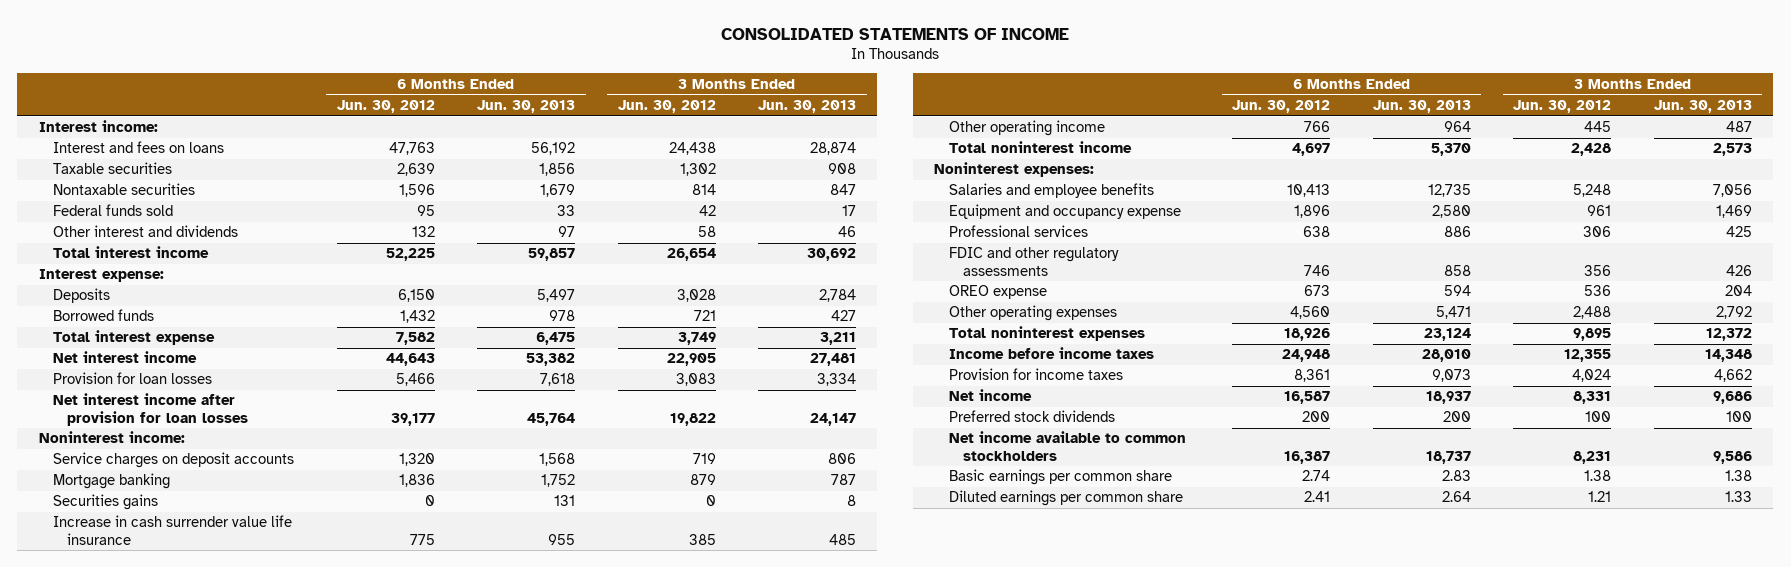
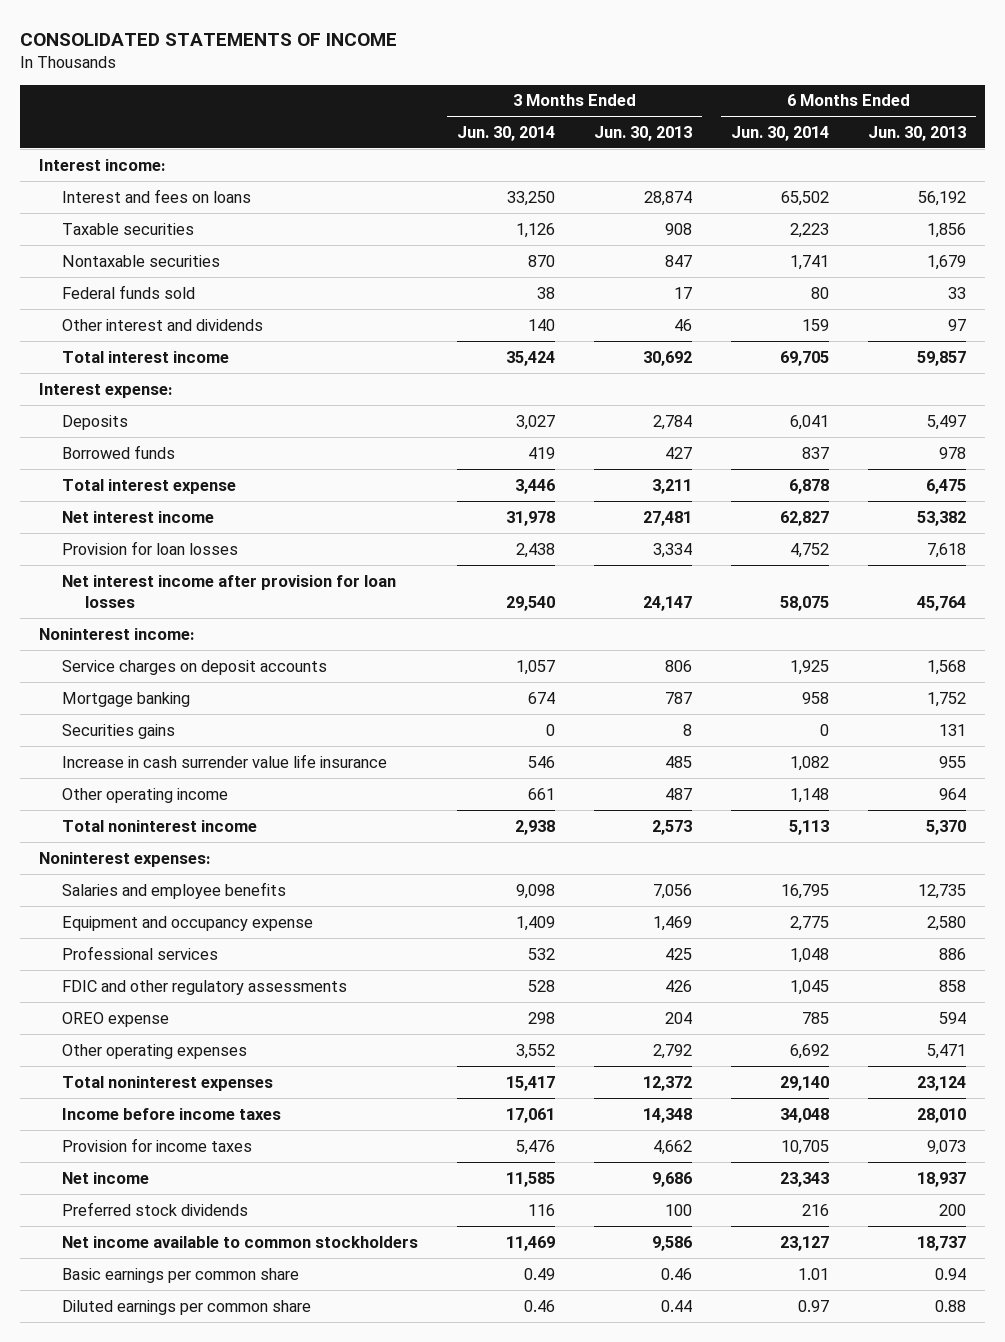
[336,100,435,114] Jun. 30, 2012 -> none
[617,100,716,114] Jun. 30, 2012 -> none
none -> [457,125,556,141] Jun. 30, 2014
none -> [731,125,830,141] Jun. 30, 2014
[1441,470,1471,482] 2.83 -> [934,1267,966,1280] 0.94
[1724,470,1752,482] 1.38 -> [661,1267,693,1280] 0.46
[1441,491,1471,503] 2.64 -> [934,1299,966,1312] 0.88
[1724,491,1752,503] 1.33 -> [661,1299,693,1312] 0.44

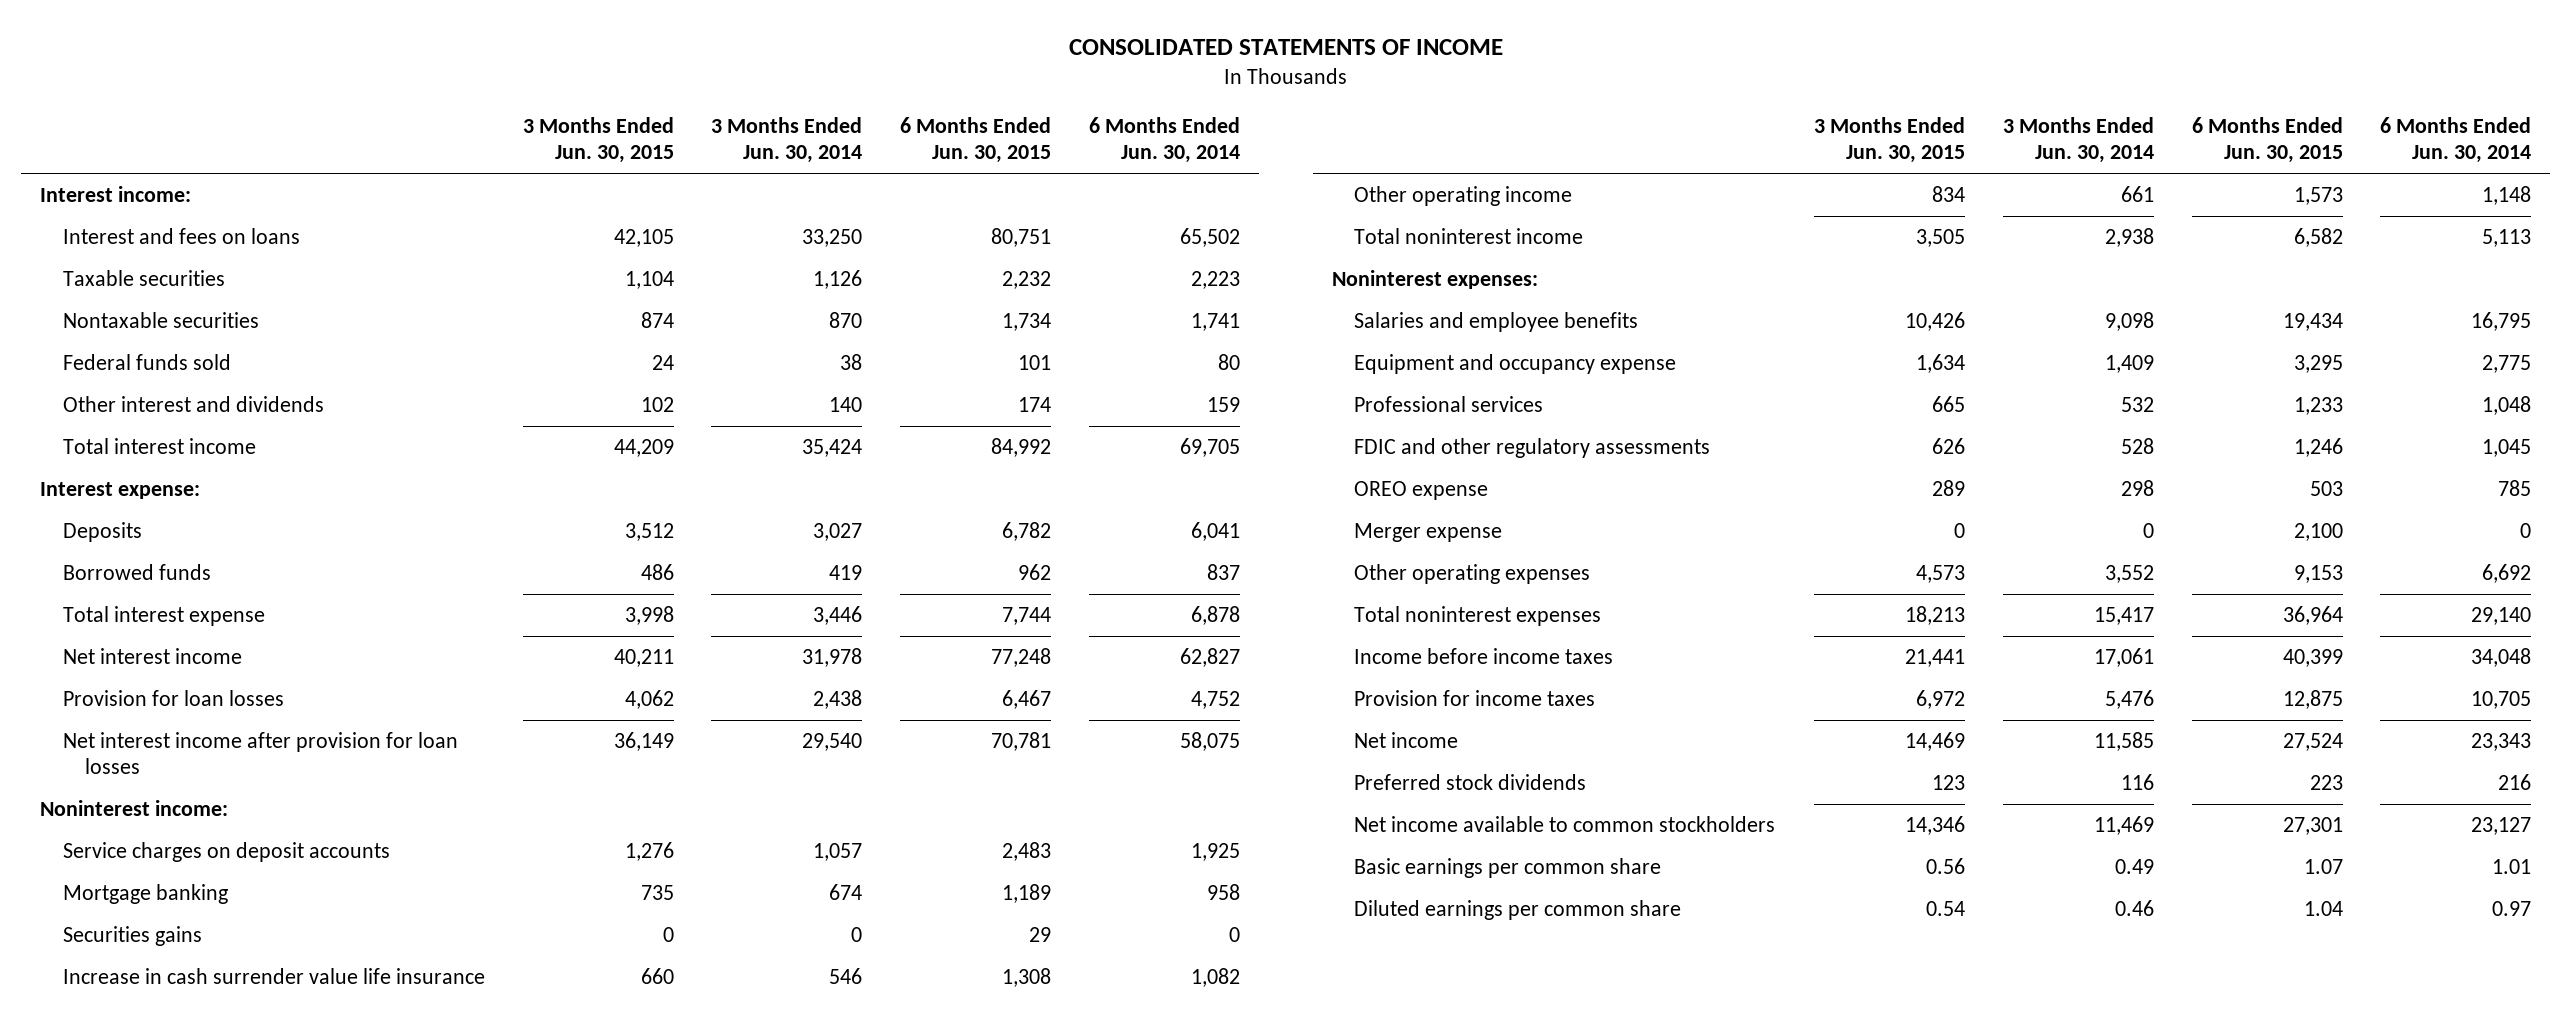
[594,125,693,141] Jun. 30, 2013 -> none
[867,125,966,141] Jun. 30, 2013 -> none
none -> [522,117,674,163] 3 Months Ended Jun. 30, 2015
none -> [900,117,1052,163] 6 Months Ended Jun. 30, 2015
none -> [1354,523,1503,543] Merger expense

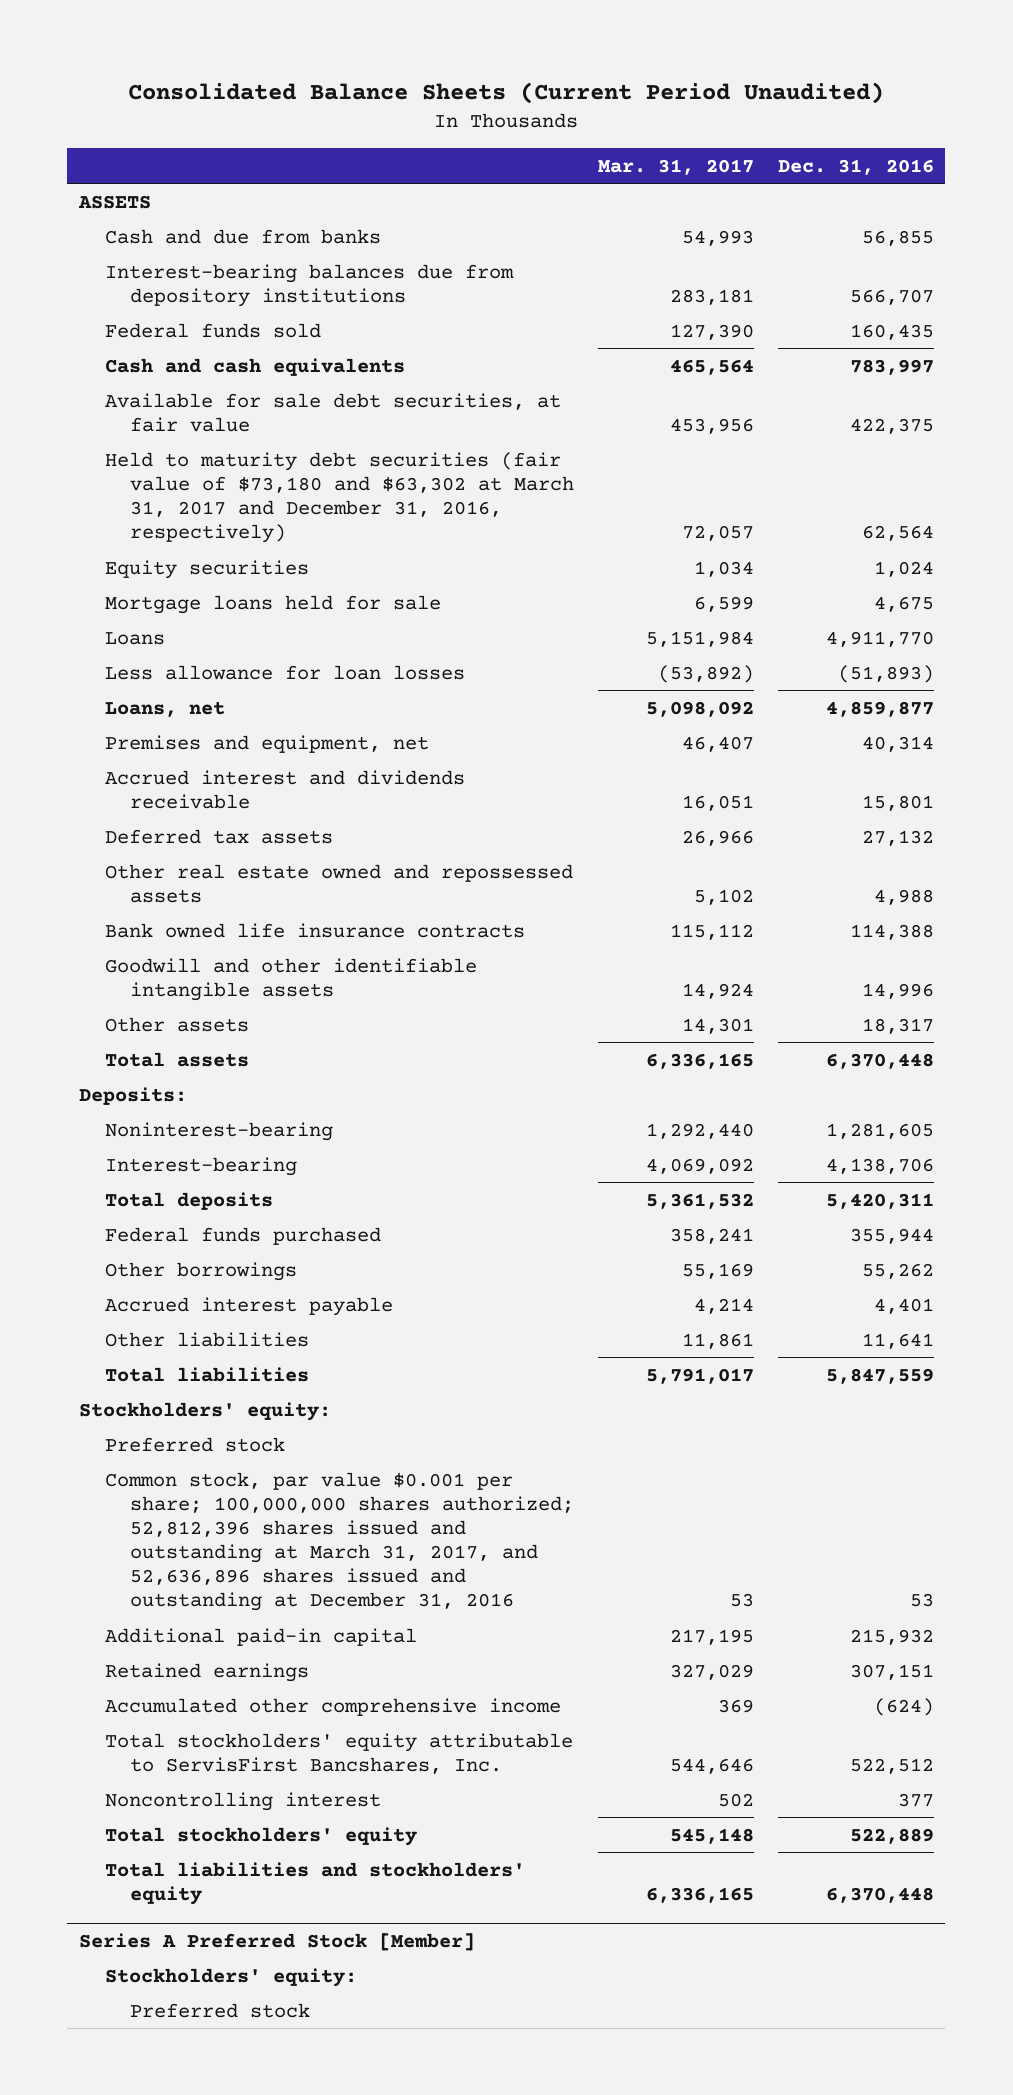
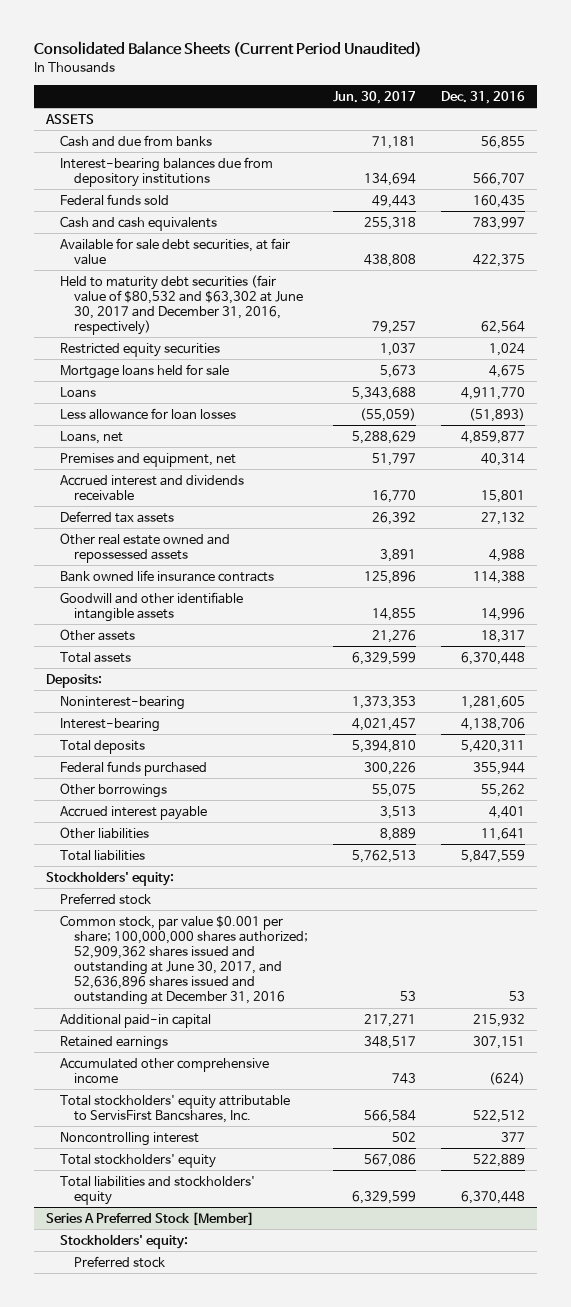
[598,158,755,175] Mar. 31, 2017 -> none
none -> [332,90,416,104] Jun. 30, 2017
[104,451,575,544] Held to maturity debt securities (fair value of $73,180 and $63,302 at March 31, 2017 and December 31, 2016, respectively) -> [60,274,303,336] Held to maturity debt securities (fair value of $80,532 and $63,302 at June 30, 2017 and December 31, 2016, respectively)
[104,559,309,579] Equity securities -> [60,342,221,357] Restricted equity securities
[104,1471,575,1612] Common stock, par value $0.001 per share; 100,000,000 shares authorized; 52,812,396 shares issued and outstanding at March 31, 2017, and 52,636,896 shares issued and outstanding at December 31, 2016 -> [60,914,308,1006] Common stock, par value $0.001 per share; 100,000,000 shares authorized; 52,909,362 shares issued and outstanding at June 30, 2017, and 52,636,896 shares issued and outstanding at December 31, 2016

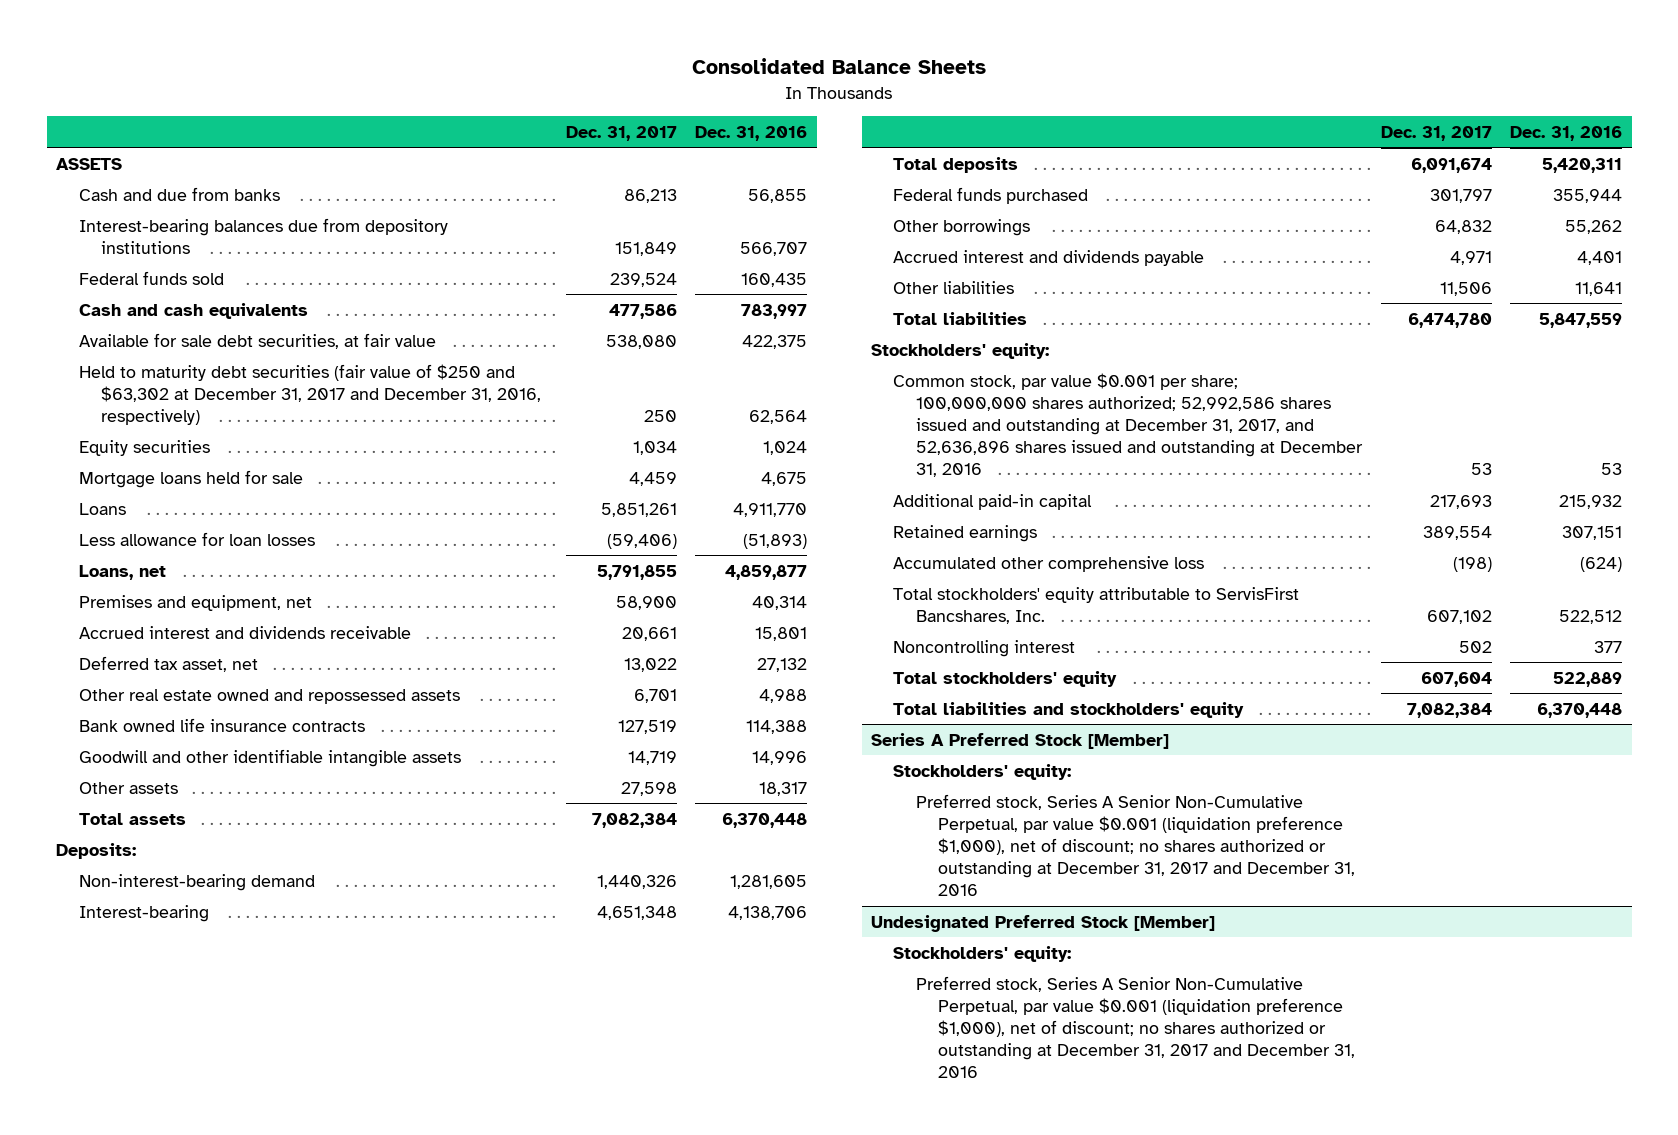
[33,41,422,58] Consolidated Balance Sheets (Current Period Unaudited) -> [692,58,987,75] Consolidated Balance Sheets
[332,90,416,104] Jun. 30, 2017 -> none
none -> [565,126,677,142] Dec. 31, 2017
[60,274,303,336] Held to maturity debt securities (fair value of $80,532 and $63,302 at June 30, 2017 and December 31, 2016, respectively) -> [78,363,542,425] Held to maturity debt securities (fair value of $250 and $63,302 at December 31, 2017 and December 31, 2016, respectively)
[60,342,221,357] Restricted equity securities -> [78,439,210,456] Equity securities
[60,510,175,523] Deferred tax assets -> [78,655,258,672] Deferred tax asset, net
[60,695,186,710] Noninterest-bearing -> [78,873,315,891] Non-interest-bearing demand
[60,805,208,820] Accrued interest payable -> [893,249,1205,266] Accrued interest and dividends payable
[60,892,152,905] Preferred stock -> none
[60,914,308,1006] Common stock, par value $0.001 per share; 100,000,000 shares authorized; 52,909,362 shares issued and outstanding at June 30, 2017, and 52,636,896 shares issued and outstanding at December 31, 2016 -> [893,372,1363,478] Common stock, par value $0.001 per share; 100,000,000 shares authorized; 52,992,586 shares issued and outstanding at December 31, 2017, and 52,636,896 shares issued and outstanding at December 31, 2016
[60,1057,270,1084] Accumulated other comprehensive income -> [893,555,1205,572] Accumulated other comprehensive loss
[73,1255,165,1268] Preferred stock -> [915,793,1356,897] Preferred stock, Series A Senior Non-Cumulative Perpetual, par value $0.001 (liquidation preference $1,000), net of discount; no shares authorized or outstanding at December 31, 2017 and December 31, 2016
none -> [870,914,1215,932] Undesignated Preferred Stock [Member]
none -> [893,945,1072,962] Stockholders' equity:
none -> [915,975,1356,1079] Preferred stock, Series A Senior Non-Cumulative Perpetual, par value $0.001 (liquidation preference $1,000), net of discount; no shares authorized or outstanding at December 31, 2017 and December 31, 2016

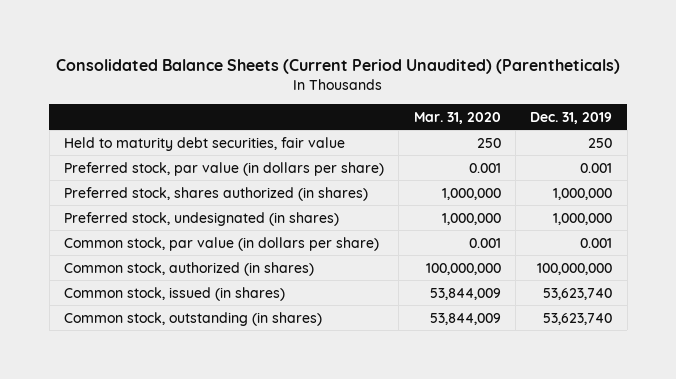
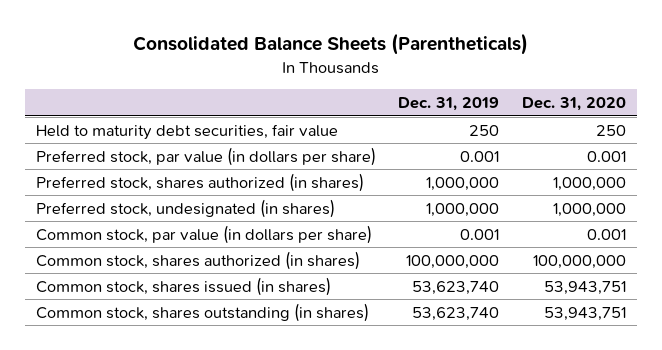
[56,59,621,75] Consolidated Balance Sheets (Current Period Unaudited) (Parentheticals) -> [132,33,528,56] Consolidated Balance Sheets (Parentheticals)
[413,111,501,124] Mar. 31, 2020 -> none
none -> [521,97,626,112] Dec. 31, 2020
[63,261,314,276] Common stock, authorized (in shares) -> [35,250,360,270] Common stock, shares authorized (in shares)
[63,286,285,301] Common stock, issued (in shares) -> [35,276,331,296] Common stock, shares issued (in shares)
[63,311,322,326] Common stock, outstanding (in shares) -> [35,302,369,322] Common stock, shares outstanding (in shares)

